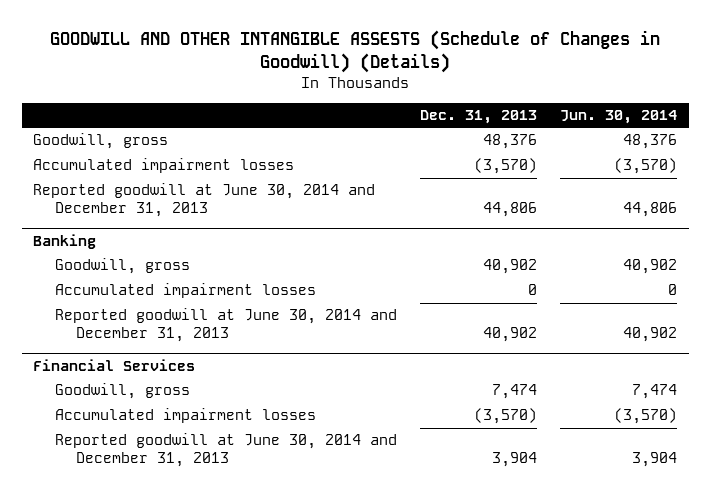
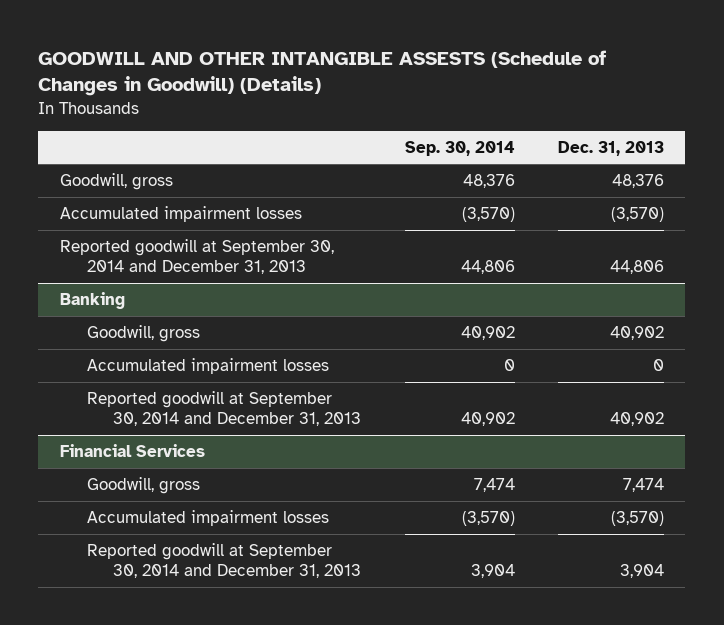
[560,110,678,125] Jun. 30, 2014 -> none
none -> [404,140,515,156] Sep. 30, 2014
[33,183,376,218] Reported goodwill at June 30, 2014 and December 31, 2013 -> [59,239,334,275] Reported goodwill at September 30, 2014 and December 31, 2013
[54,308,397,343] Reported goodwill at June 30, 2014 and December 31, 2013 -> [86,391,362,427] Reported goodwill at September 30, 2014 and December 31, 2013
[54,433,397,468] Reported goodwill at June 30, 2014 and December 31, 2013 -> [86,543,362,579] Reported goodwill at September 30, 2014 and December 31, 2013

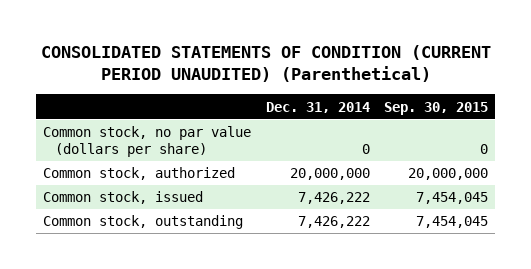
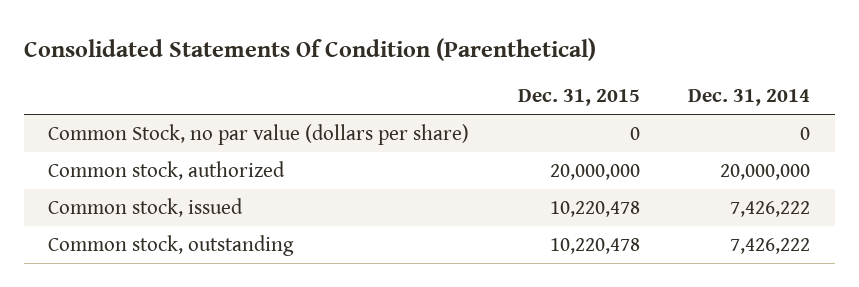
[40,44,491,82] CONSOLIDATED STATEMENTS OF CONDITION (CURRENT PERIOD UNAUDITED) (Parenthetical) -> [24,37,597,61] Consolidated Statements Of Condition (Parenthetical)
[384,101,489,115] Sep. 30, 2015 -> none
none -> [517,89,640,107] Dec. 31, 2015
[42,126,251,158] Common stock, no par value (dollars per share) -> [48,123,470,145] Common Stock, no par value (dollars per share)

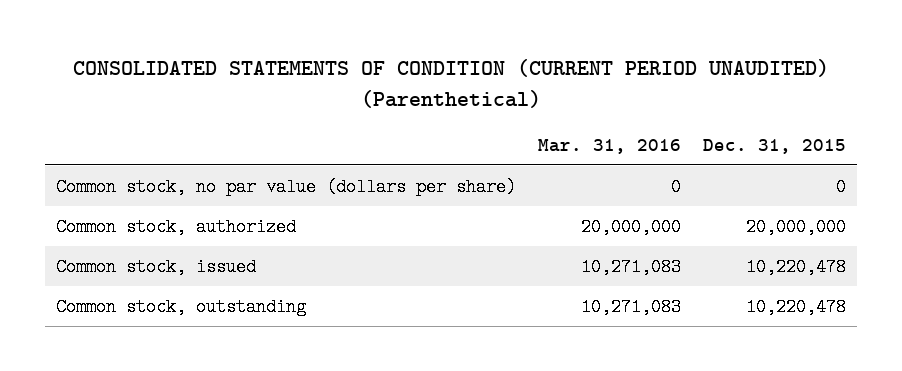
[24,37,597,61] Consolidated Statements Of Condition (Parenthetical) -> [72,59,829,108] CONSOLIDATED STATEMENTS OF CONDITION (CURRENT PERIOD UNAUDITED) (Parenthetical)
[688,89,811,107] Dec. 31, 2014 -> none
none -> [537,138,681,154] Mar. 31, 2016
[48,123,470,145] Common Stock, no par value (dollars per share) -> [55,177,516,196] Common stock, no par value (dollars per share)

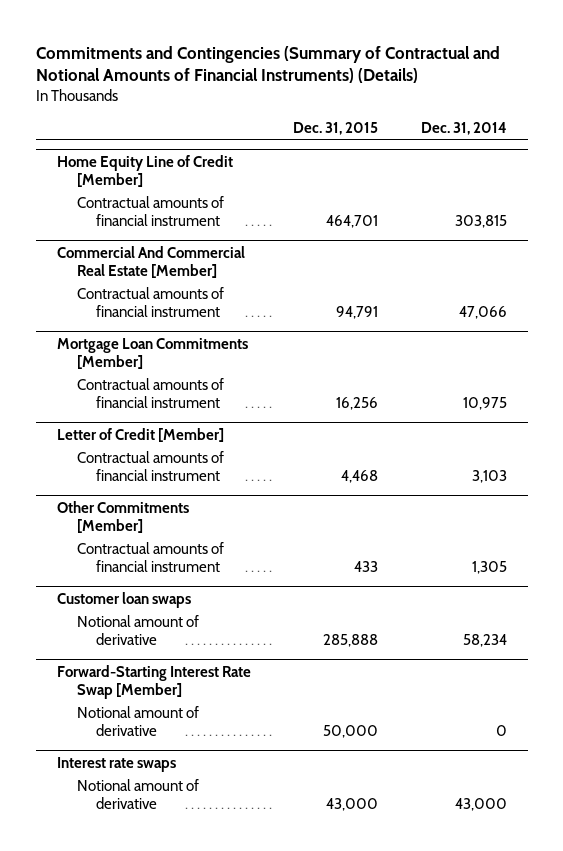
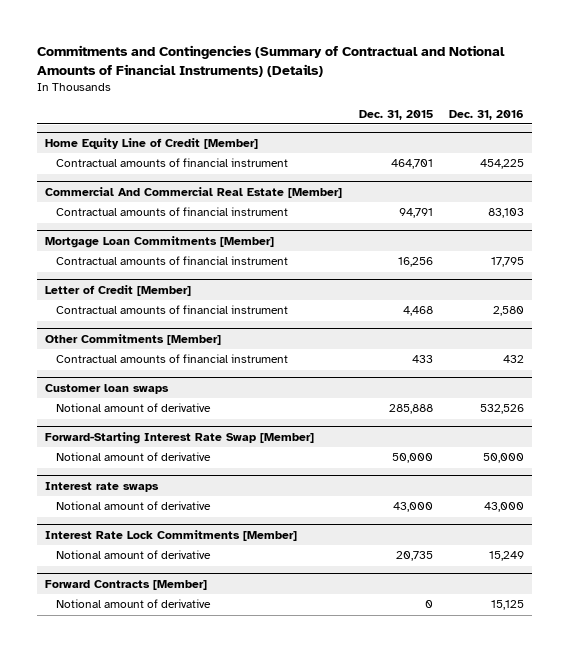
[420,122,507,136] Dec. 31, 2014 -> none
none -> [449,109,525,120] Dec. 31, 2016
none -> [45,529,298,541] Interest Rate Lock Commitments [Member]
none -> [56,550,212,560] Notional amount of derivative
none -> [45,579,208,590] Forward Contracts [Member]
none -> [56,599,212,609] Notional amount of derivative

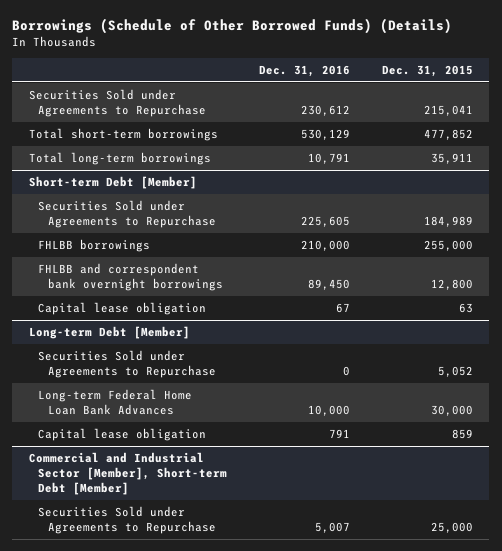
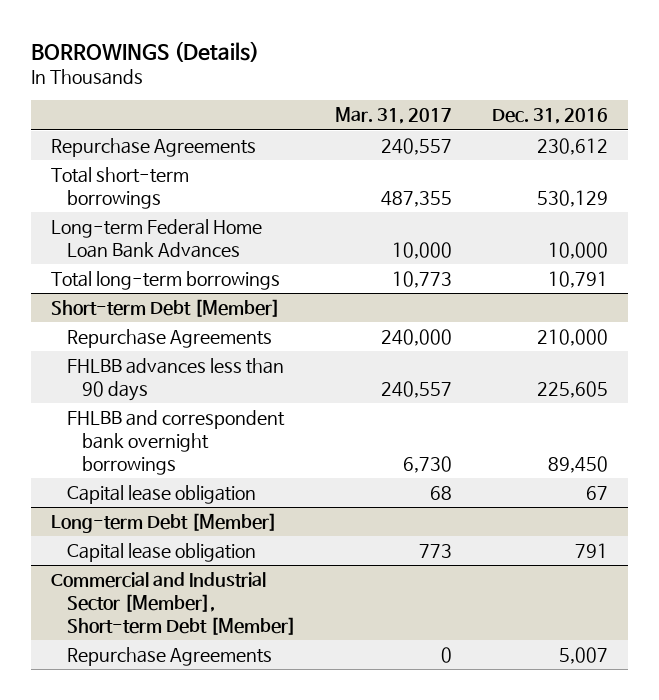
[12,18,453,35] Borrowings (Schedule of Other Borrowed Funds) (Details) -> [31,40,260,62] BORROWINGS (Details)
[382,64,474,77] Dec. 31, 2015 -> none
none -> [335,107,453,125] Mar. 31, 2017
[28,89,207,117] Securities Sold under Agreements to Repurchase -> [51,138,257,158] Repurchase Agreements
none -> [51,219,263,258] Long-term Federal Home Loan Bank Advances
[38,239,151,253] FHLBB borrowings -> none
[38,200,216,228] Securities Sold under Agreements to Repurchase -> [66,329,272,349] Repurchase Agreements
[301,215,351,227] 225,605 -> [537,329,609,347] 210,000
none -> [66,358,284,401] FHLBB advances less than 90 days
[38,350,216,378] Securities Sold under Agreements to Repurchase -> none
[38,389,193,415] Long-term Federal Home Loan Bank Advances -> none
[38,506,216,534] Securities Sold under Agreements to Repurchase -> [66,647,272,667] Repurchase Agreements

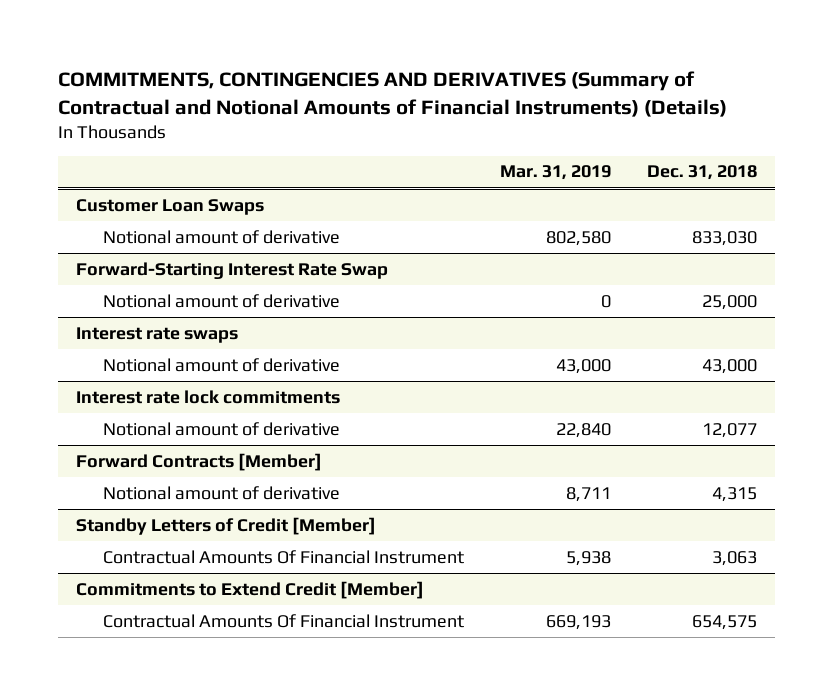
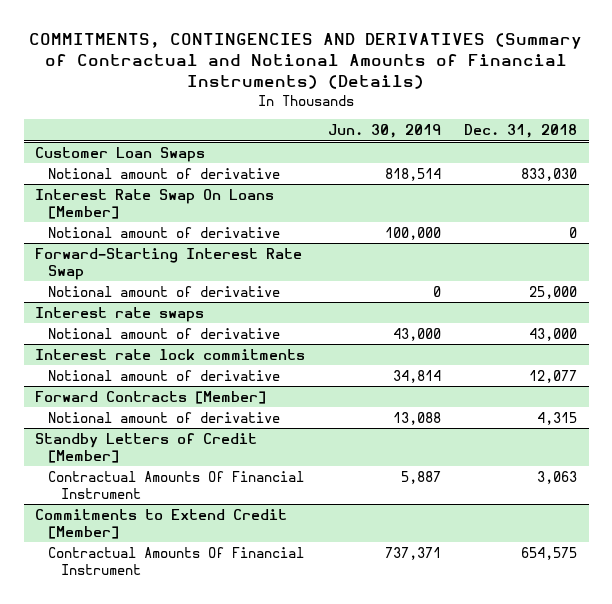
[500,165,612,181] Mar. 31, 2019 -> none
none -> [328,124,442,139] Jun. 30, 2019
none -> [35,188,275,219] Interest Rate Swap On Loans [Member]
none -> [48,226,281,238] Notional amount of derivative

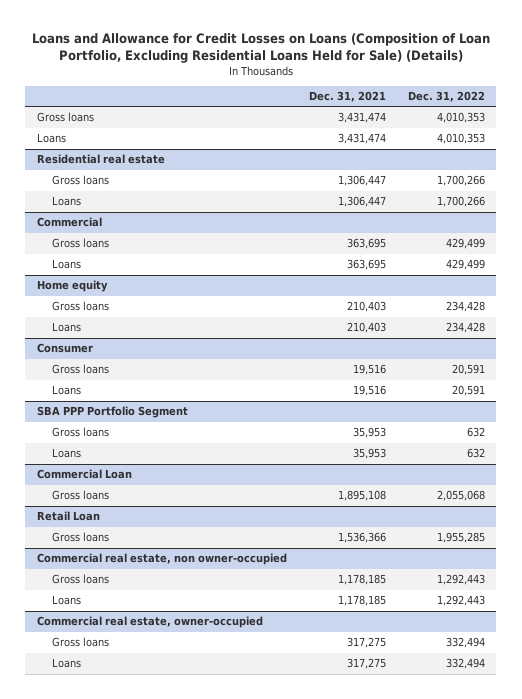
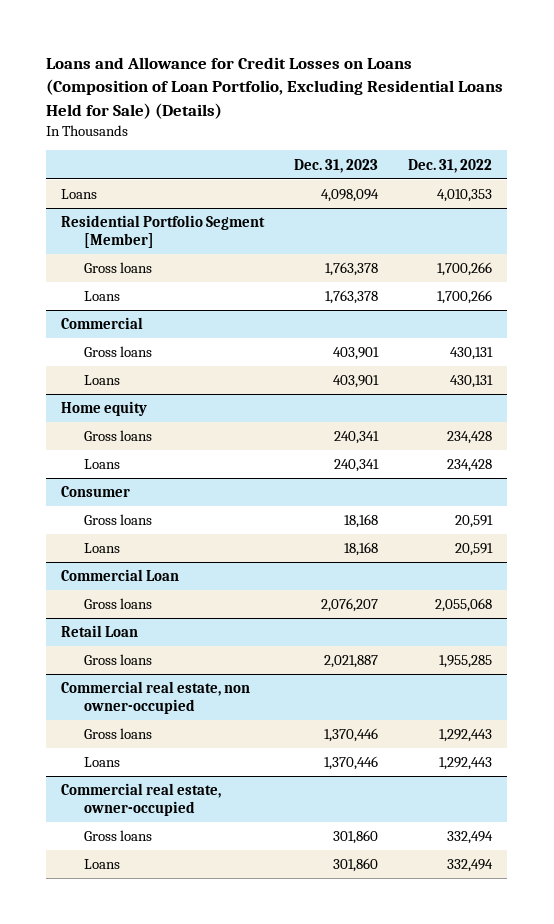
[308,91,386,103] Dec. 31, 2021 -> none
none -> [294,158,379,173] Dec. 31, 2023
[36,112,94,123] Gross loans -> none
[36,154,165,165] Residential real estate -> [61,215,266,248] Residential Portfolio Segment [Member]
[446,238,486,250] 429,499 -> [450,347,494,361] 430,131
[446,259,486,271] 429,499 -> [450,375,494,389] 430,131
[36,406,188,419] SBA PPP Portfolio Segment -> none
[51,427,109,438] Gross loans -> none
[51,448,81,459] Loans -> none

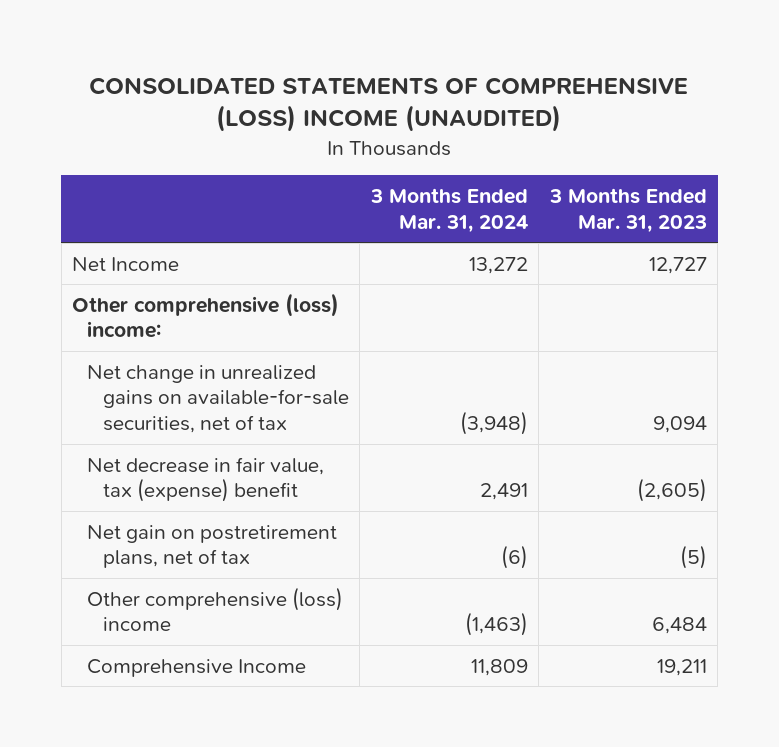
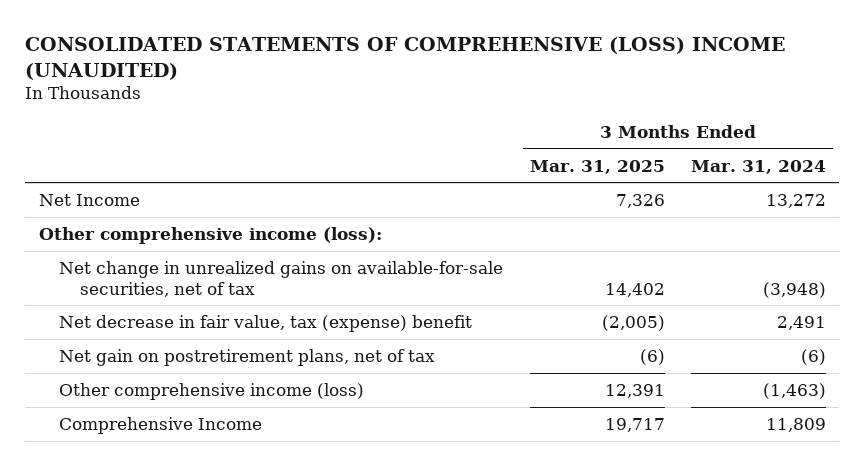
[548,188,707,233] 3 Months Ended Mar. 31, 2023 -> none
none -> [529,159,665,174] Mar. 31, 2025
[72,292,340,339] Other comprehensive (loss) income: -> [38,226,382,244] Other comprehensive income (loss):
[87,586,344,632] Other comprehensive (loss) income -> [59,382,365,400] Other comprehensive income (loss)

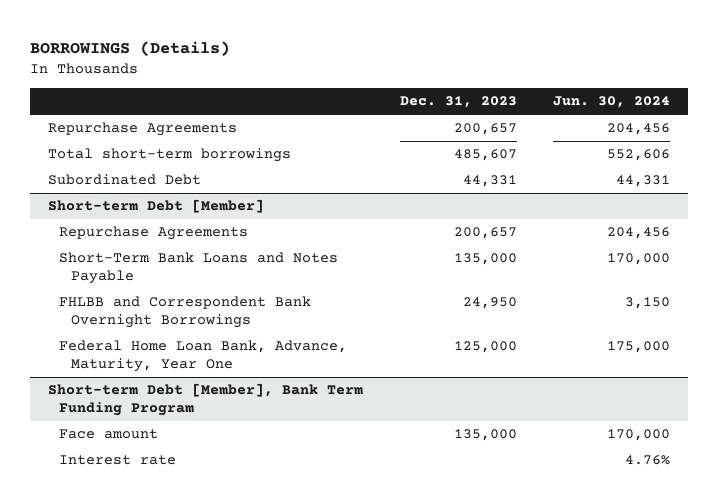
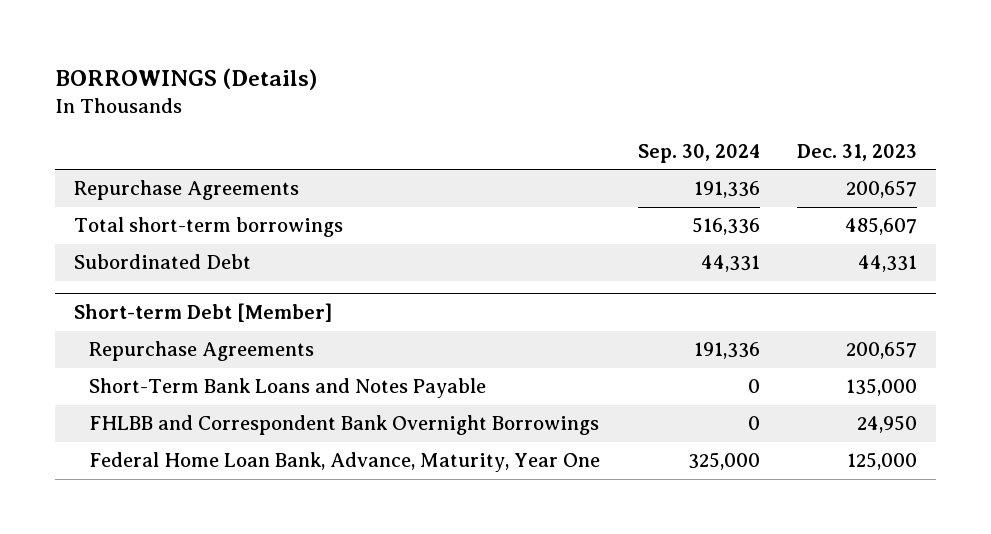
[553,96,671,109] Jun. 30, 2024 -> none
none -> [637,143,760,163] Sep. 30, 2024
[48,383,364,417] Short-term Debt [Member], Bank Term Funding Program -> none
[59,429,159,440] Face amount -> none
[59,455,177,466] Interest rate -> none

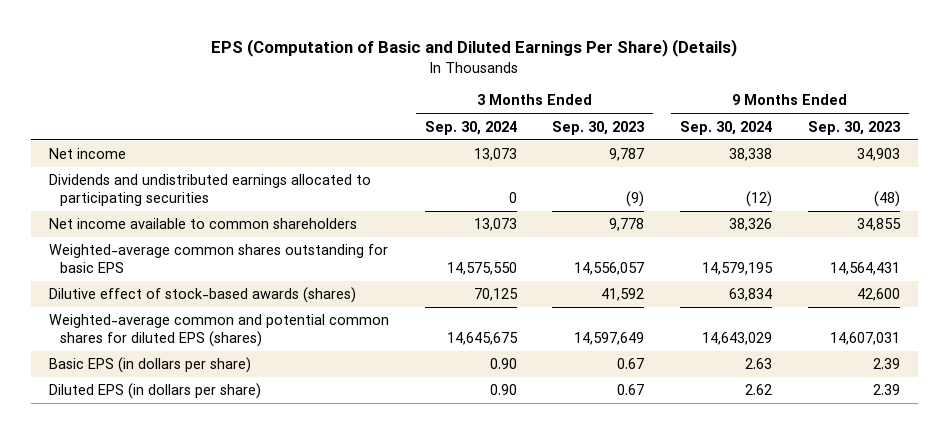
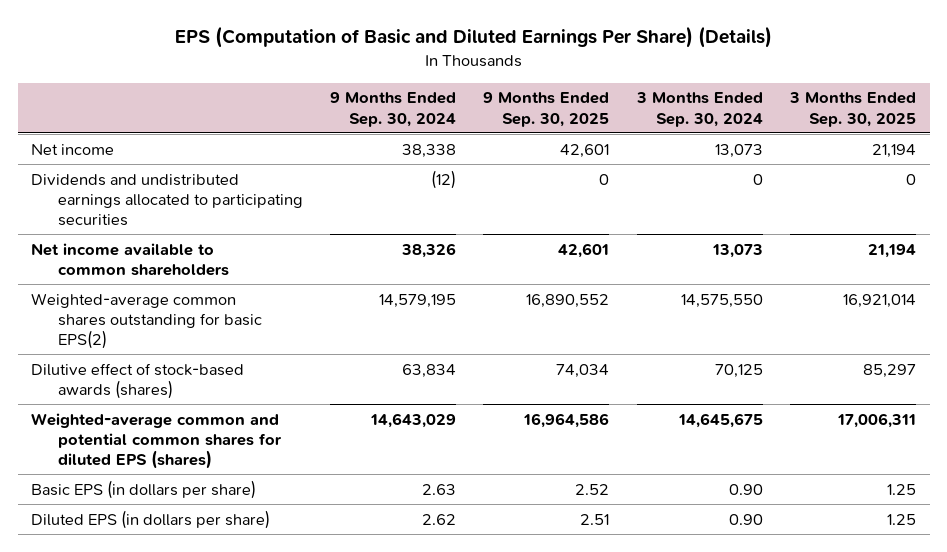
[552,120,645,135] Sep. 30, 2023 -> none
[807,120,900,135] Sep. 30, 2023 -> none
none -> [483,92,610,127] 9 Months Ended Sep. 30, 2025
none -> [788,92,916,127] 3 Months Ended Sep. 30, 2025
[49,244,389,273] Weighted-average common shares outstanding for basic EPS -> [31,292,262,349] Weighted-average common shares outstanding for basic EPS(2)

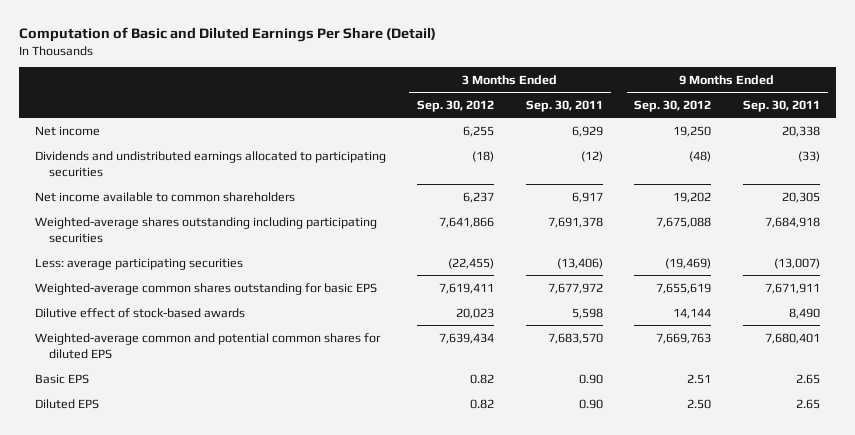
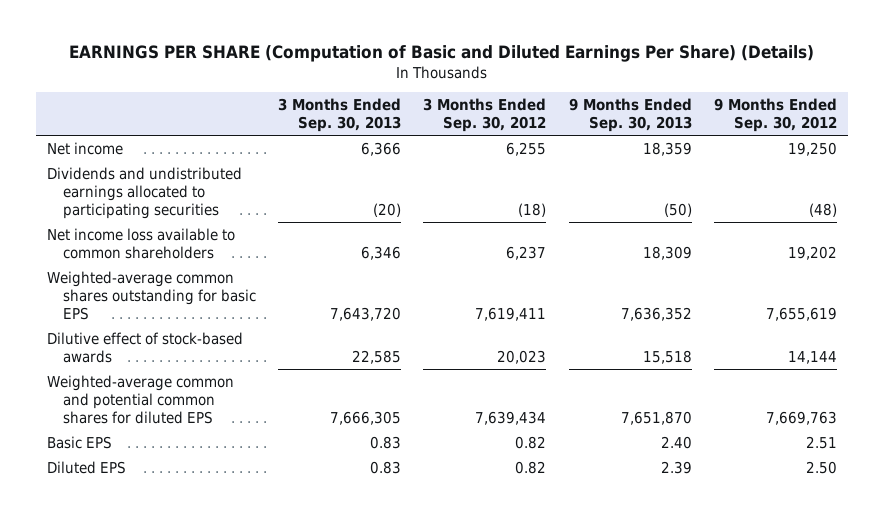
[18,26,436,42] Computation of Basic and Diluted Earnings Per Share (Detail) -> [68,45,814,63] EARNINGS PER SHARE (Computation of Basic and Diluted Earnings Per Share) (Details)
[525,99,603,112] Sep. 30, 2011 -> none
[743,99,821,112] Sep. 30, 2011 -> none
none -> [278,98,402,133] 3 Months Ended Sep. 30, 2013
none -> [568,98,692,133] 9 Months Ended Sep. 30, 2013
[34,216,377,243] Weighted-average shares outstanding including participating securities -> none
[34,257,243,270] Less: average participating securities -> none
[34,191,295,202] Net income available to common shareholders -> [46,227,235,259] Net income loss available to common shareholders

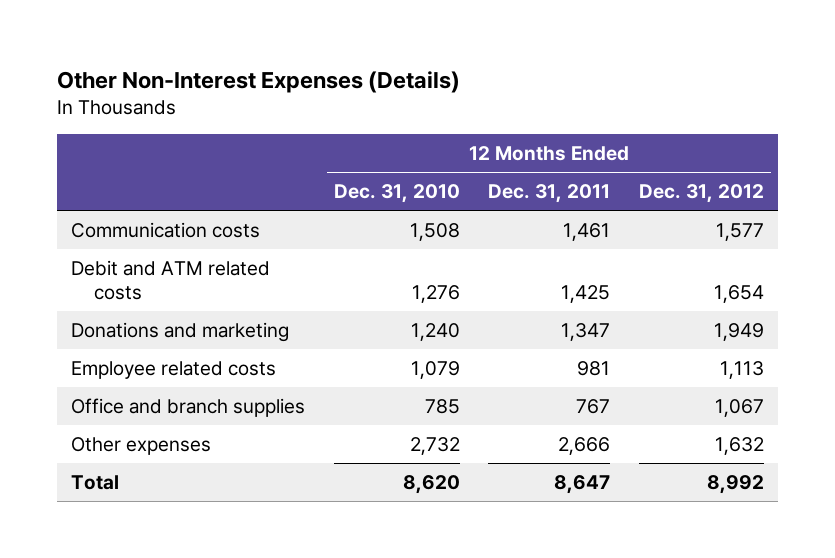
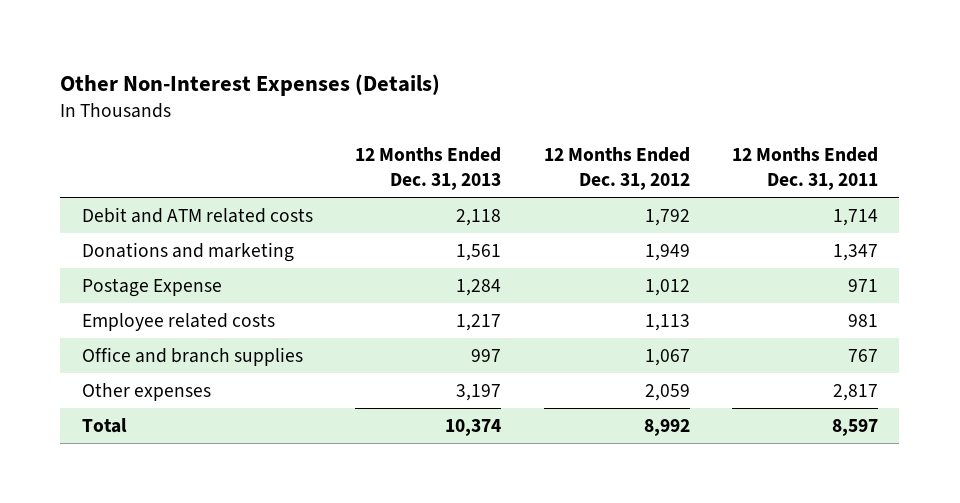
[333,184,460,204] Dec. 31, 2010 -> none
none -> [355,146,502,191] 12 Months Ended Dec. 31, 2013
[71,222,261,239] Communication costs -> none
[561,284,611,303] 1,425 -> [833,209,879,227] 1,714
[713,284,764,303] 1,654 -> [644,209,690,227] 1,792
none -> [81,278,222,298] Postage Expense
[558,437,611,456] 2,666 -> [833,384,879,402] 2,817
[714,437,764,456] 1,632 -> [644,384,690,402] 2,059
[554,475,611,495] 8,647 -> [832,419,879,437] 8,597

